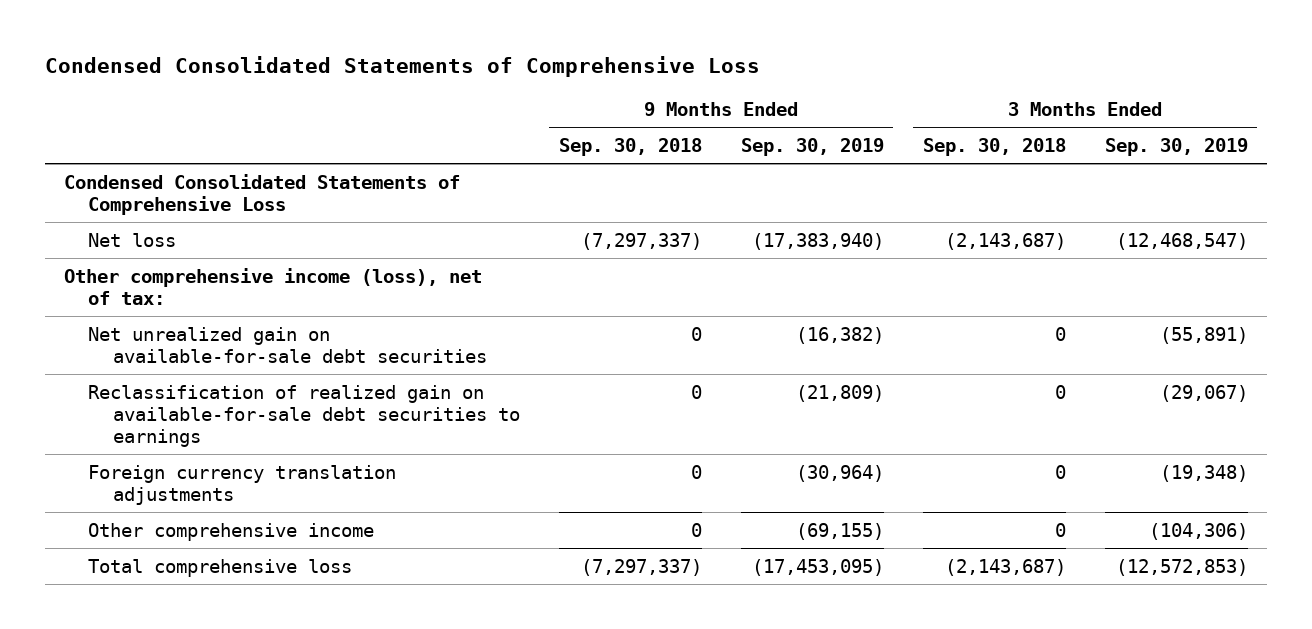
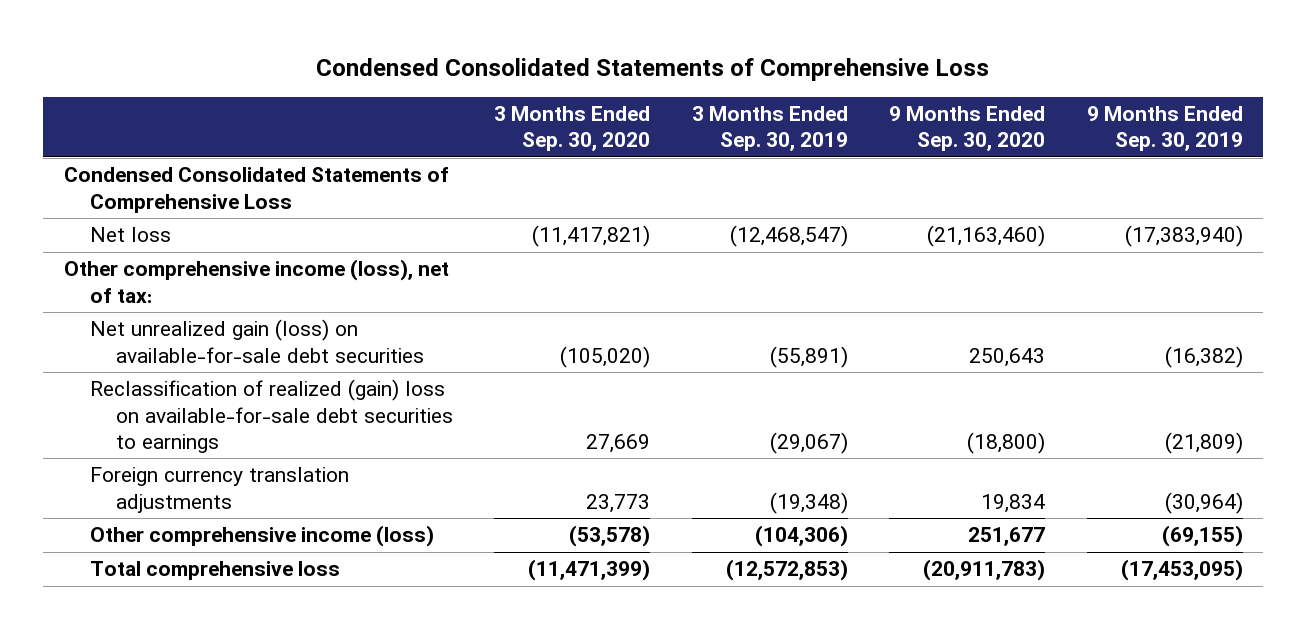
[558,138,702,157] Sep. 30, 2018 -> none
[922,138,1066,157] Sep. 30, 2018 -> none
none -> [494,105,651,152] 3 Months Ended Sep. 30, 2020
none -> [889,105,1046,152] 9 Months Ended Sep. 30, 2020
[88,326,487,363] Net unrealized gain on available-for-sale debt securities -> [89,319,424,363] Net unrealized gain (loss) on available-for-sale debt securities
[88,384,520,447] Reclassification of realized gain on available-for-sale debt securities to earnings -> [89,379,453,453] Reclassification of realized (gain) loss on available-for-sale debt securities to earnings
[88,522,375,541] Other comprehensive income -> [89,525,434,548] Other comprehensive income (loss)

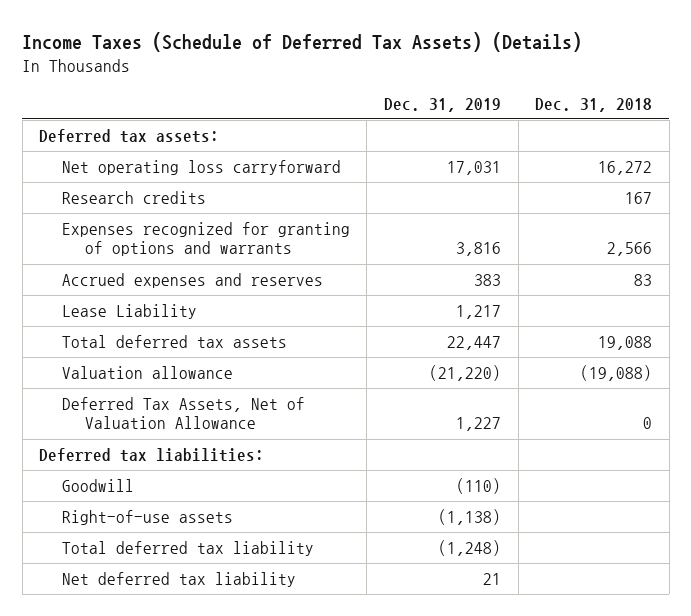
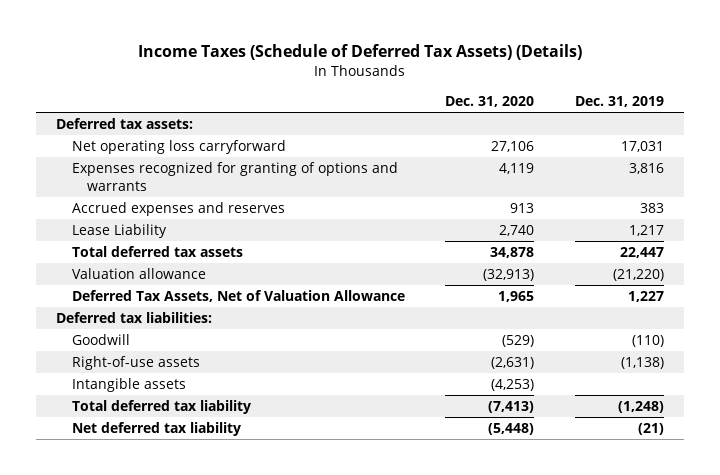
[535,97,653,112] Dec. 31, 2018 -> none
none -> [445,96,535,108] Dec. 31, 2020
[61,191,206,205] Research credits -> none
none -> [71,378,186,393] Intangible assets
[482,573,501,586] 21 -> [637,423,664,436] (21)

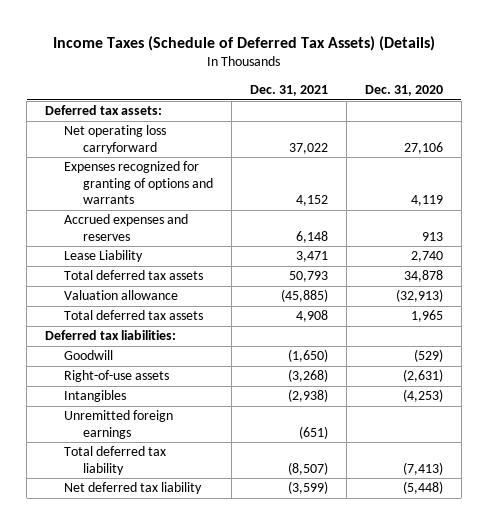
[574,96,664,108] Dec. 31, 2019 -> none
none -> [249,85,328,97] Dec. 31, 2021
[71,290,405,303] Deferred Tax Assets, Net of Valuation Allowance -> [64,310,204,321] Total deferred tax assets
[71,378,186,393] Intangible assets -> [64,390,127,403] Intangibles
none -> [64,410,174,439] Unremitted foreign earnings

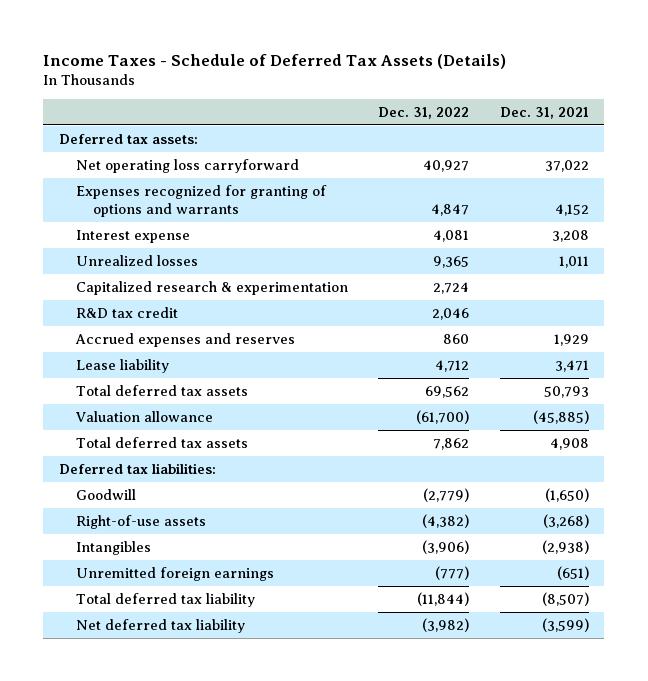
[52,35,435,51] Income Taxes (Schedule of Deferred Tax Assets) (Details) -> [43,53,507,69] Income Taxes - Schedule of Deferred Tax Assets (Details)
[364,85,443,97] Dec. 31, 2020 -> none
none -> [378,106,470,119] Dec. 31, 2022
none -> [75,229,190,243] Interest expense
none -> [75,254,198,266] Unrealized losses
none -> [75,280,348,295] Capitalized research & experimentation
none -> [75,306,178,318] R&D tax credit
[295,230,328,243] 6,148 -> [553,333,589,346] 1,929
[64,250,144,263] Lease Liability -> [75,358,169,373] Lease liability

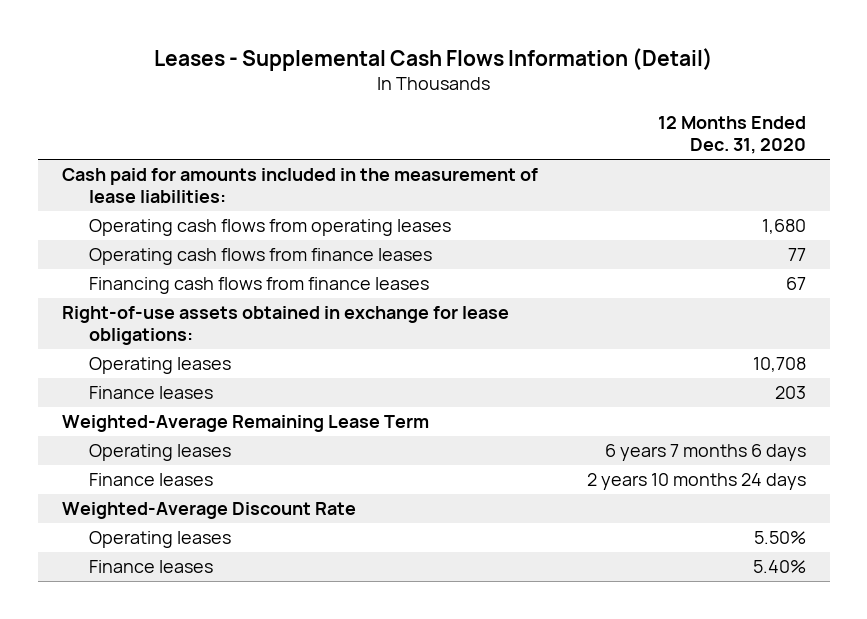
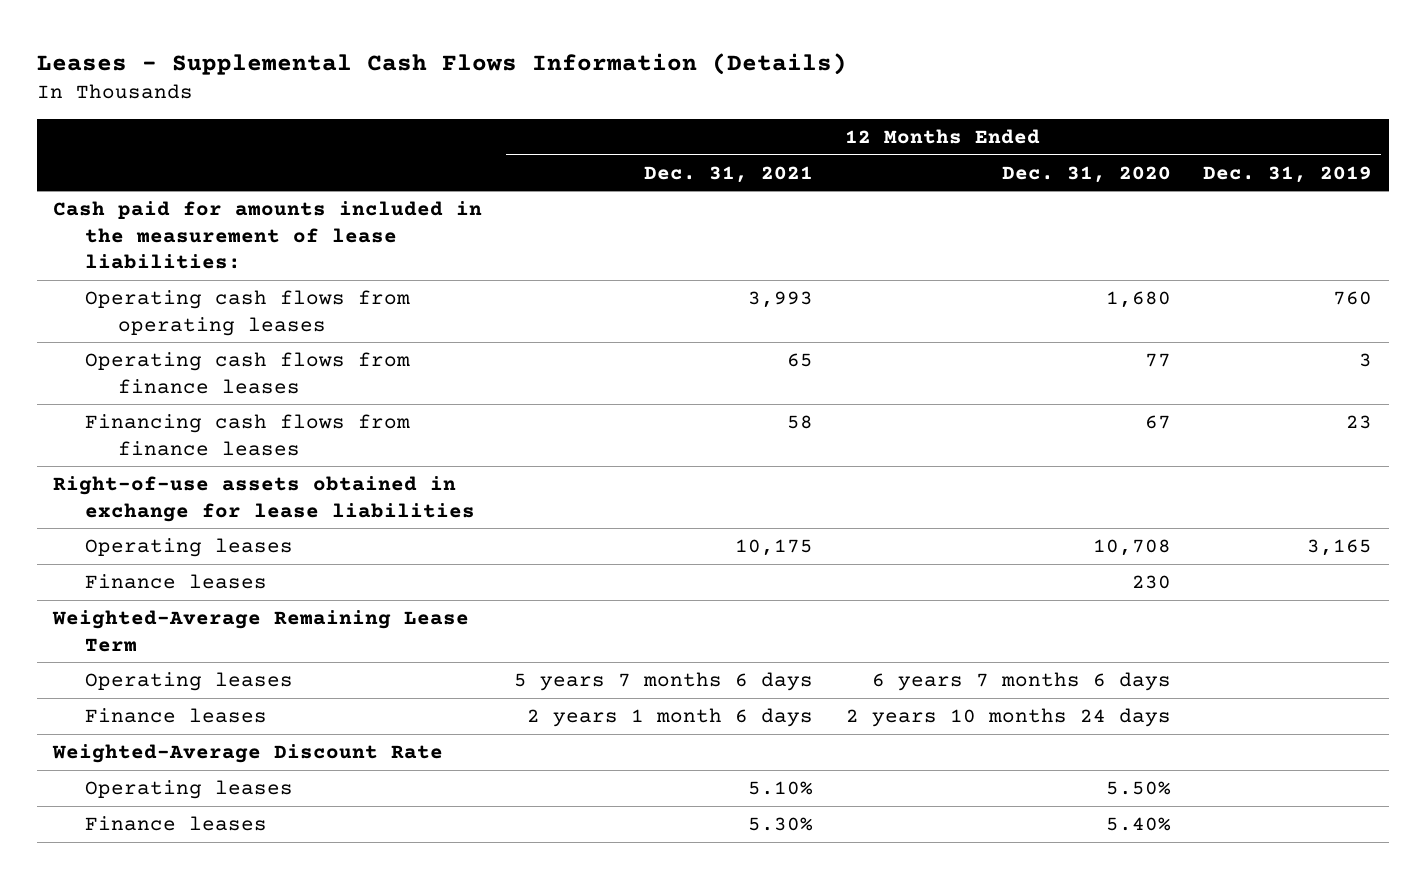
[153,47,713,71] Leases - Supplemental Cash Flows Information (Detail) -> [36,52,847,75] Leases - Supplemental Cash Flows Information (Details)
none -> [644,165,814,183] Dec. 31, 2021
none -> [1203,165,1373,183] Dec. 31, 2019
[61,306,509,345] Right-of-use assets obtained in exchange for lease obligations: -> [52,475,476,522] Right-of-use assets obtained in exchange for lease liabilities
[774,386,806,400] 203 -> [1131,574,1171,589] 230

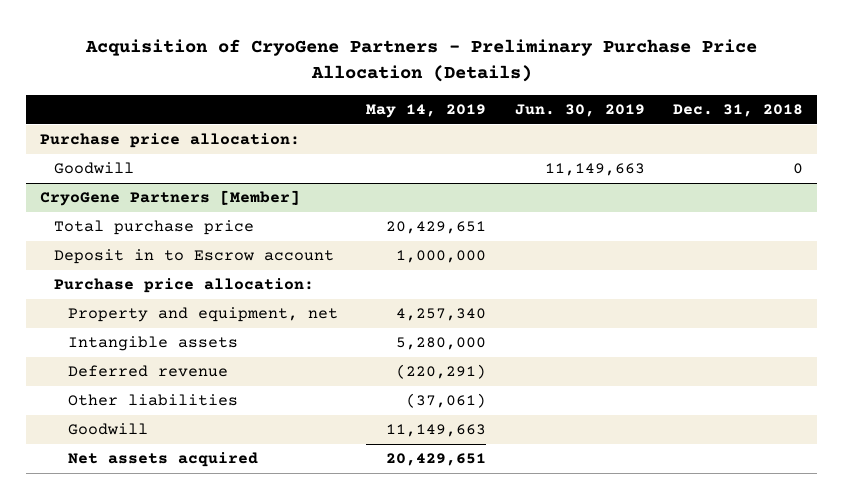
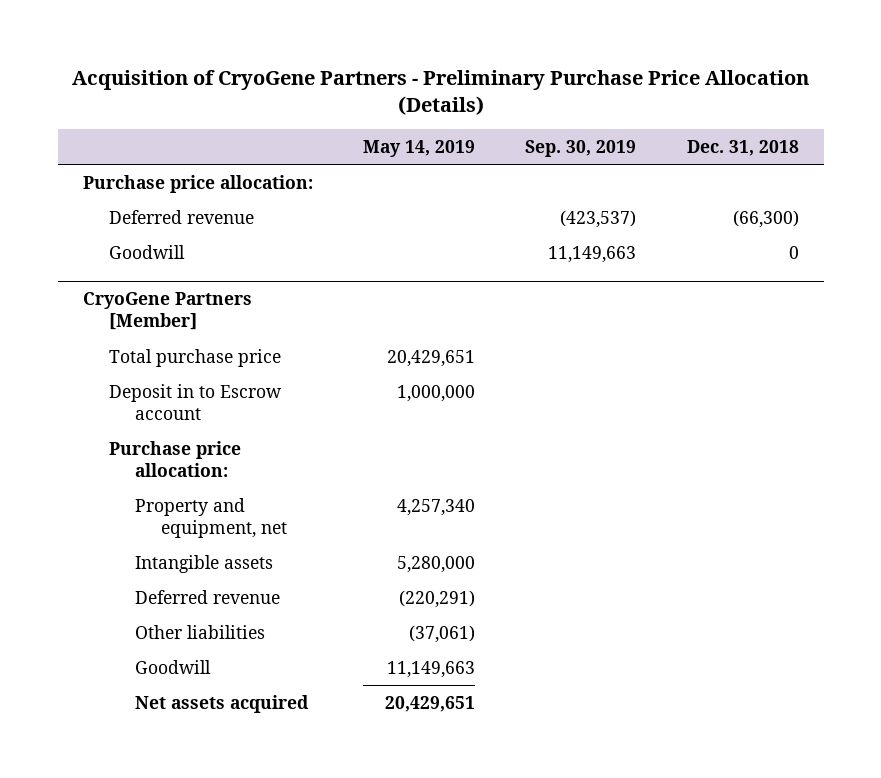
[514,104,645,118] Jun. 30, 2019 -> none
none -> [525,139,637,157] Sep. 30, 2019
none -> [108,209,254,224] Deferred revenue

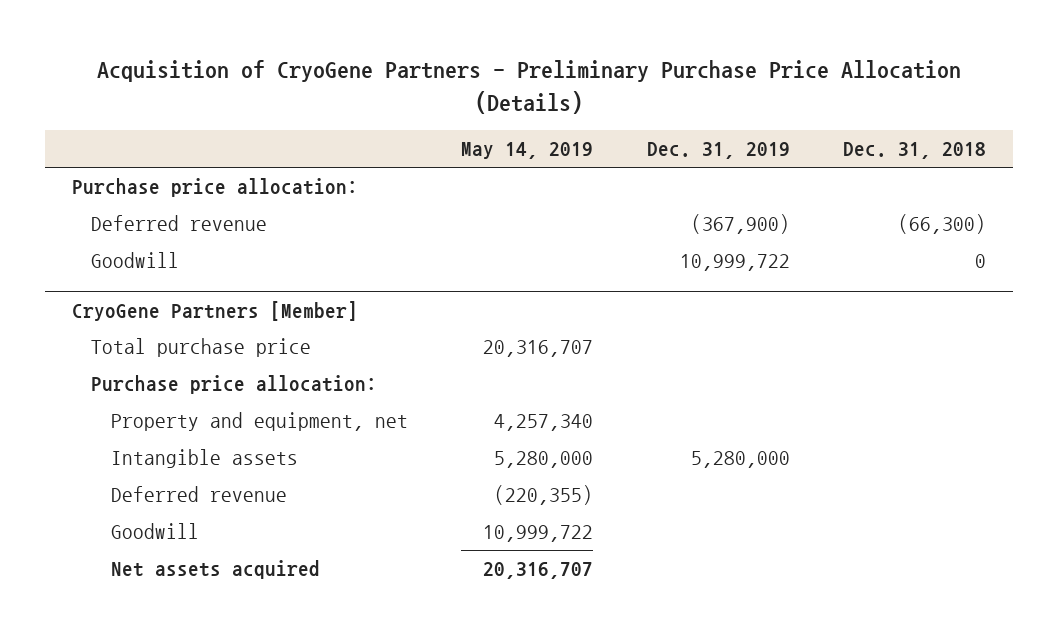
[525,139,637,157] Sep. 30, 2019 -> none
none -> [646,142,790,160] Dec. 31, 2019
[108,383,282,421] Deposit in to Escrow account -> none
[387,349,476,367] 20,429,651 -> [483,340,594,358] 20,316,707
[134,624,265,639] Other liabilities -> none
[399,589,476,608] (220,291) -> [494,485,594,506] (220,355)
[387,660,476,678] 11,149,663 -> [483,525,594,543] 10,999,722
[385,695,476,712] 20,429,651 -> [483,562,594,580] 20,316,707

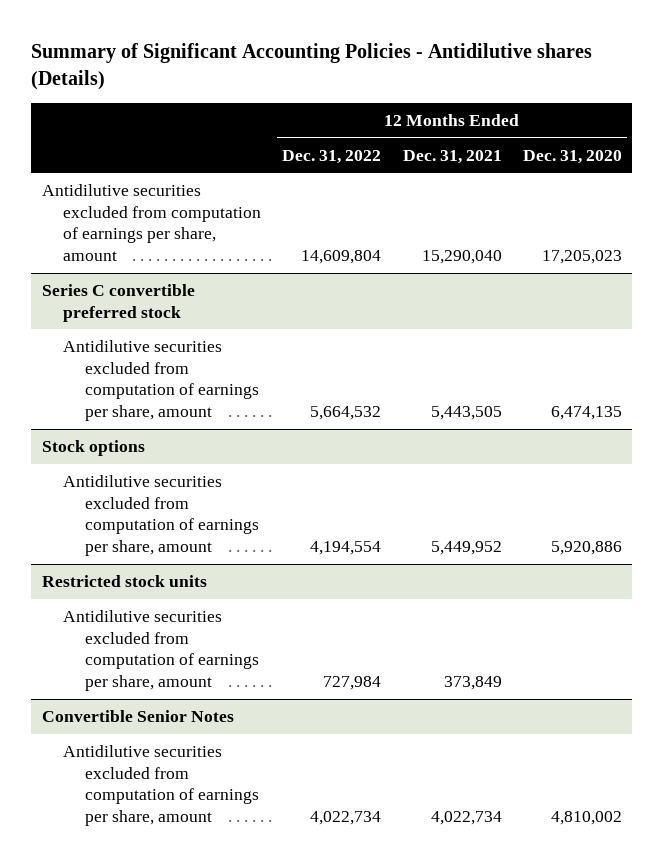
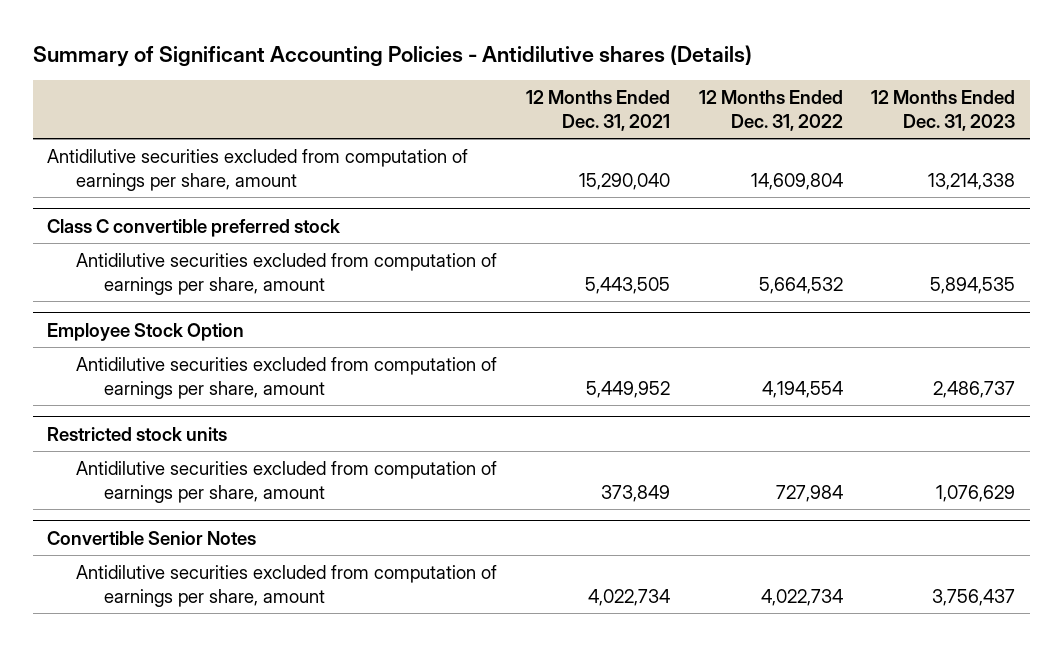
[522,149,622,164] Dec. 31, 2020 -> none
none -> [871,89,1016,131] 12 Months Ended Dec. 31, 2023
[41,284,195,322] Series C convertible preferred stock -> [47,218,341,237] Class C convertible preferred stock
[41,440,145,457] Stock options -> [47,322,245,341] Employee Stock Option

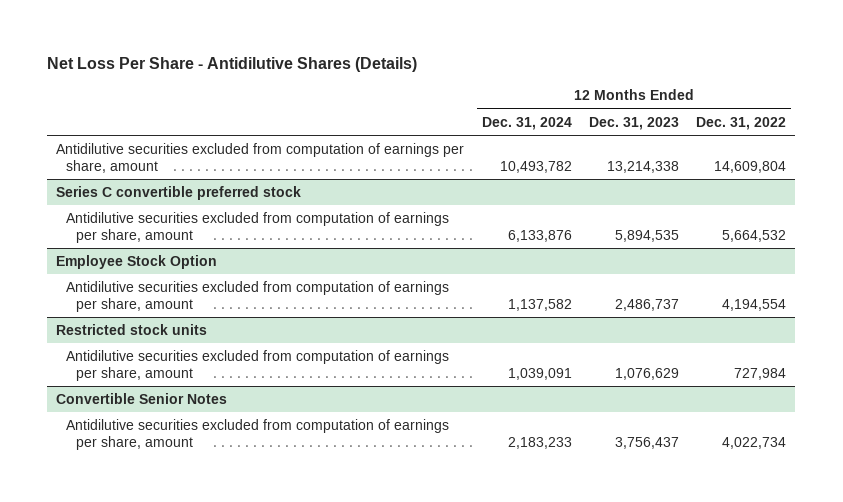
[32,44,752,67] Summary of Significant Accounting Policies - Antidilutive shares (Details) -> [47,56,418,72] Net Loss Per Share - Antidilutive Shares (Details)
[525,89,670,131] 12 Months Ended Dec. 31, 2021 -> none
none -> [481,116,572,130] Dec. 31, 2024
[47,218,341,237] Class C convertible preferred stock -> [56,185,302,200] Series C convertible preferred stock

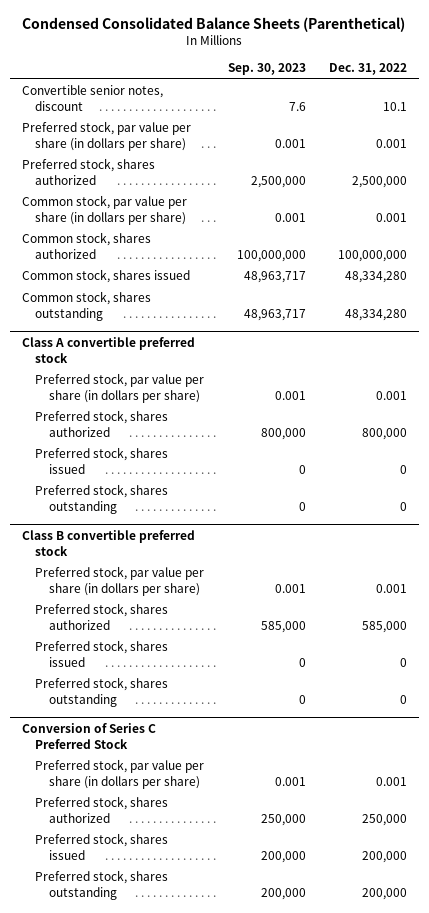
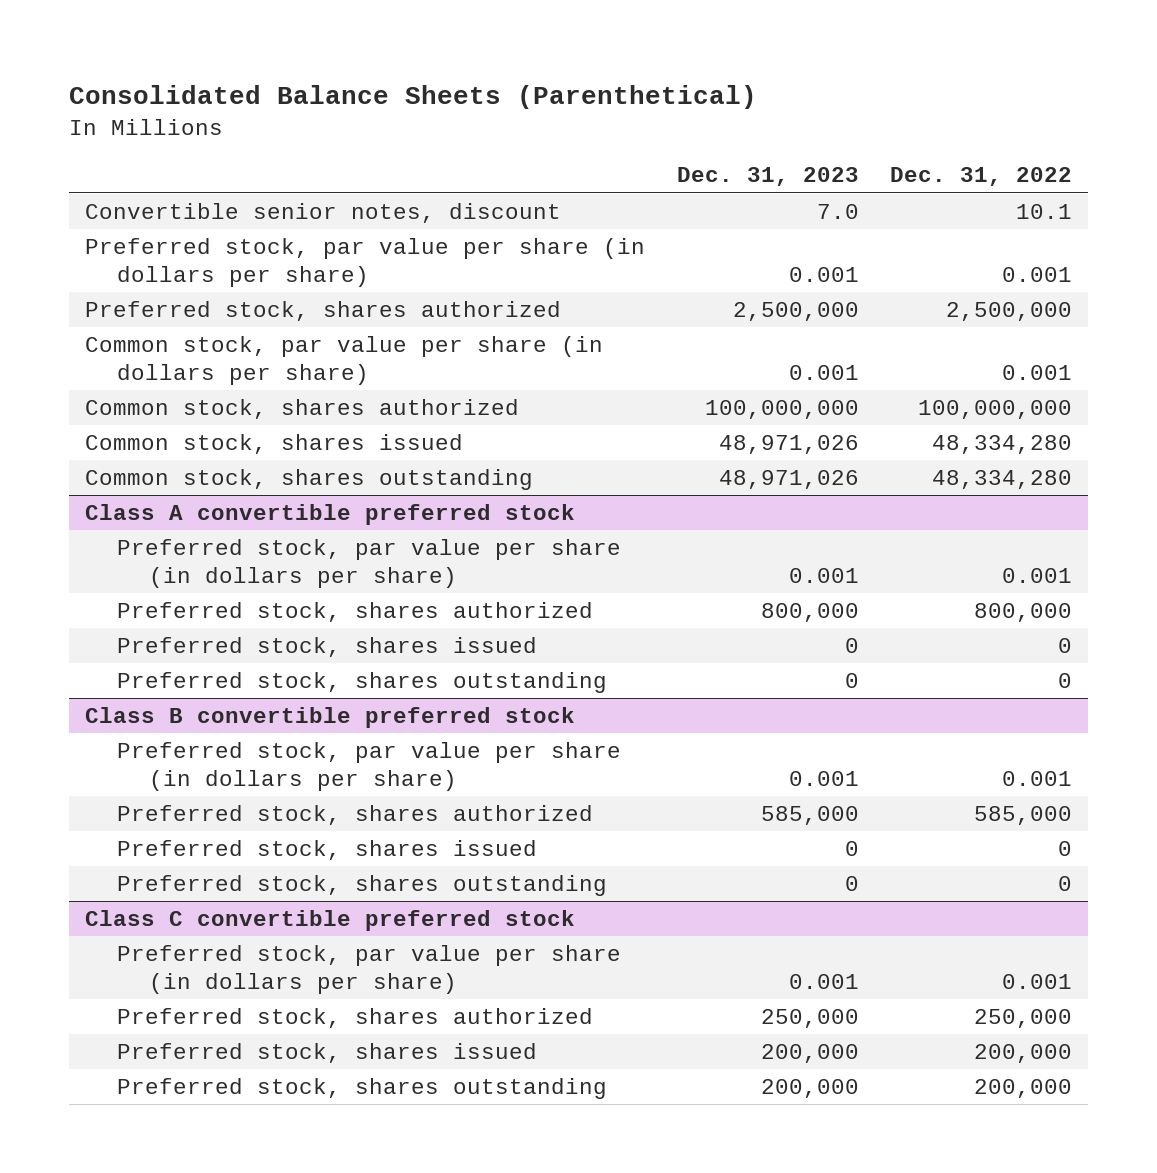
[22,16,406,32] Condensed Consolidated Balance Sheets (Parenthetical) -> [69,85,758,110] Consolidated Balance Sheets (Parenthetical)
[227,63,306,76] Sep. 30, 2023 -> none
none -> [676,167,859,187] Dec. 31, 2023
[21,723,156,749] Conversion of Series C Preferred Stock -> [85,910,576,932] Class C convertible preferred stock

